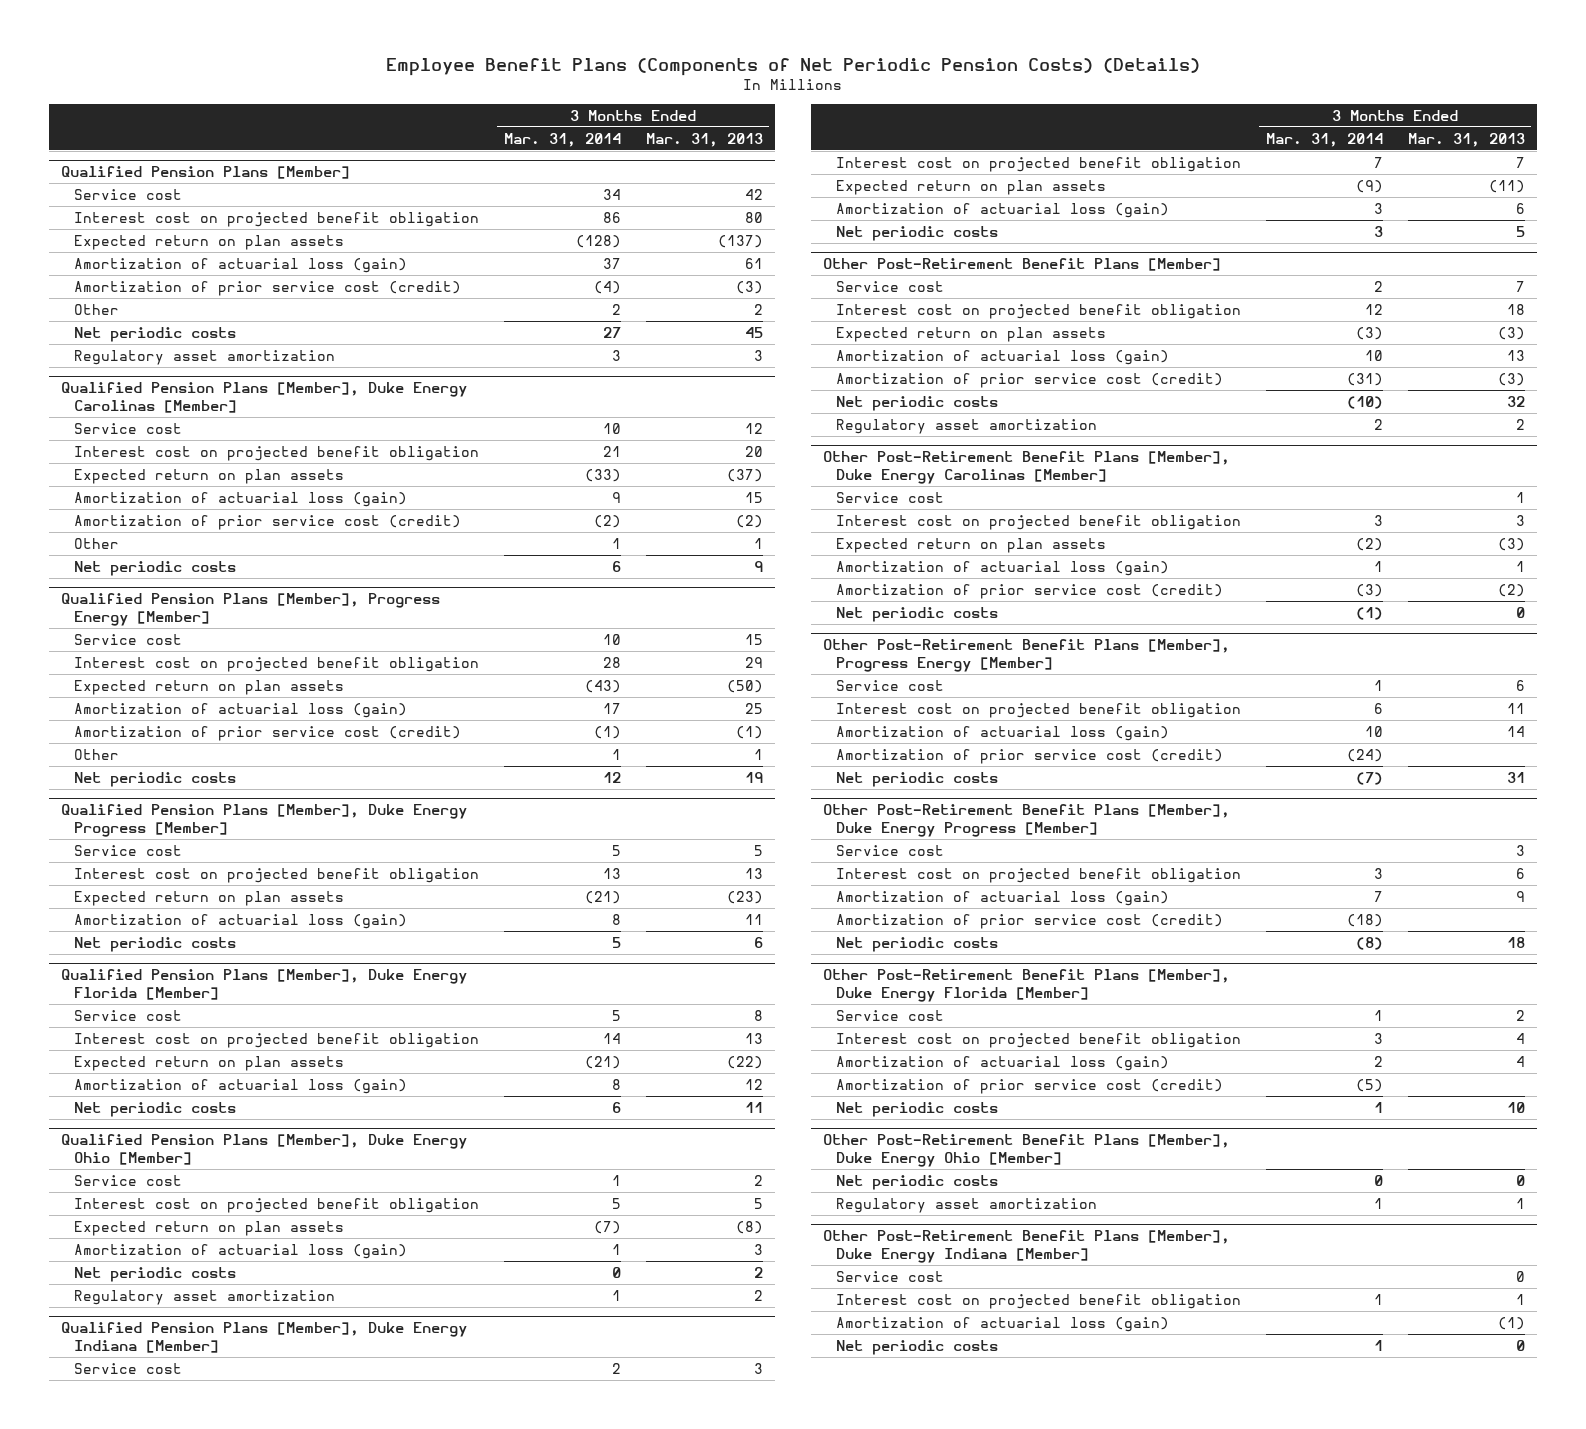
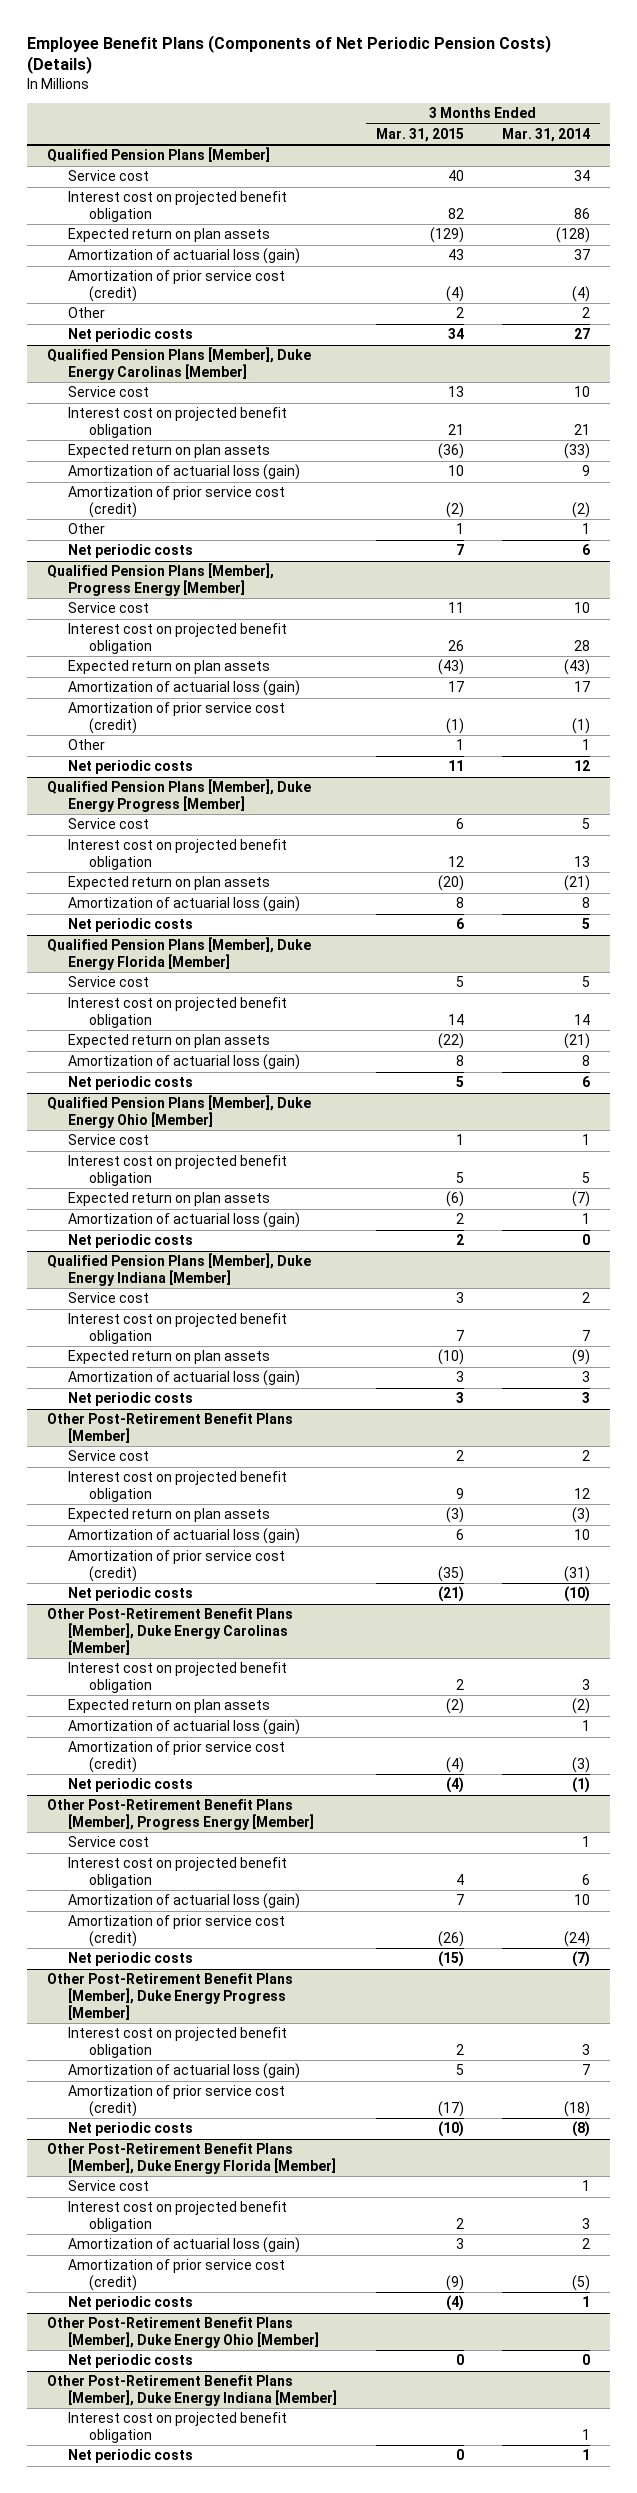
[645,132,763,147] Mar. 31, 2013 -> none
none -> [375,127,464,142] Mar. 31, 2015
[73,349,335,365] Regulatory asset amortization -> none
[73,1289,335,1305] Regulatory asset amortization -> none
[835,418,1097,434] Regulatory asset amortization -> none
[835,491,944,503] Service cost -> none
[835,844,944,856] Service cost -> none
[835,1197,1097,1213] Regulatory asset amortization -> none
[835,1270,944,1282] Service cost -> none
[835,1316,1169,1332] Amortization of actuarial loss (gain) -> none

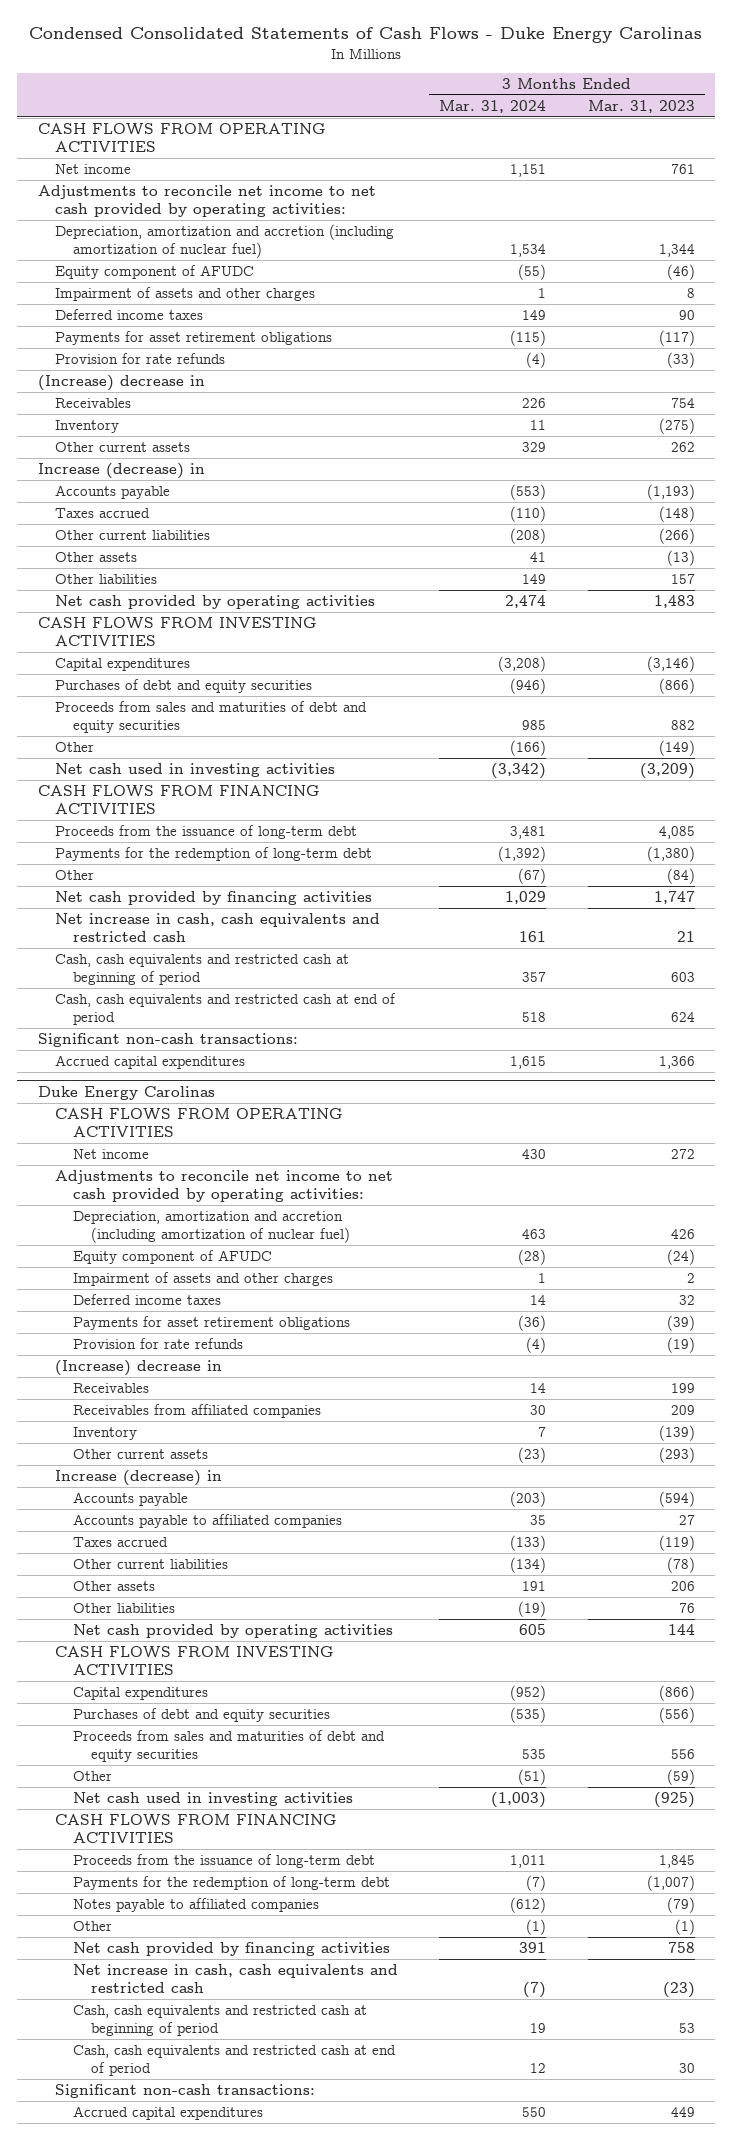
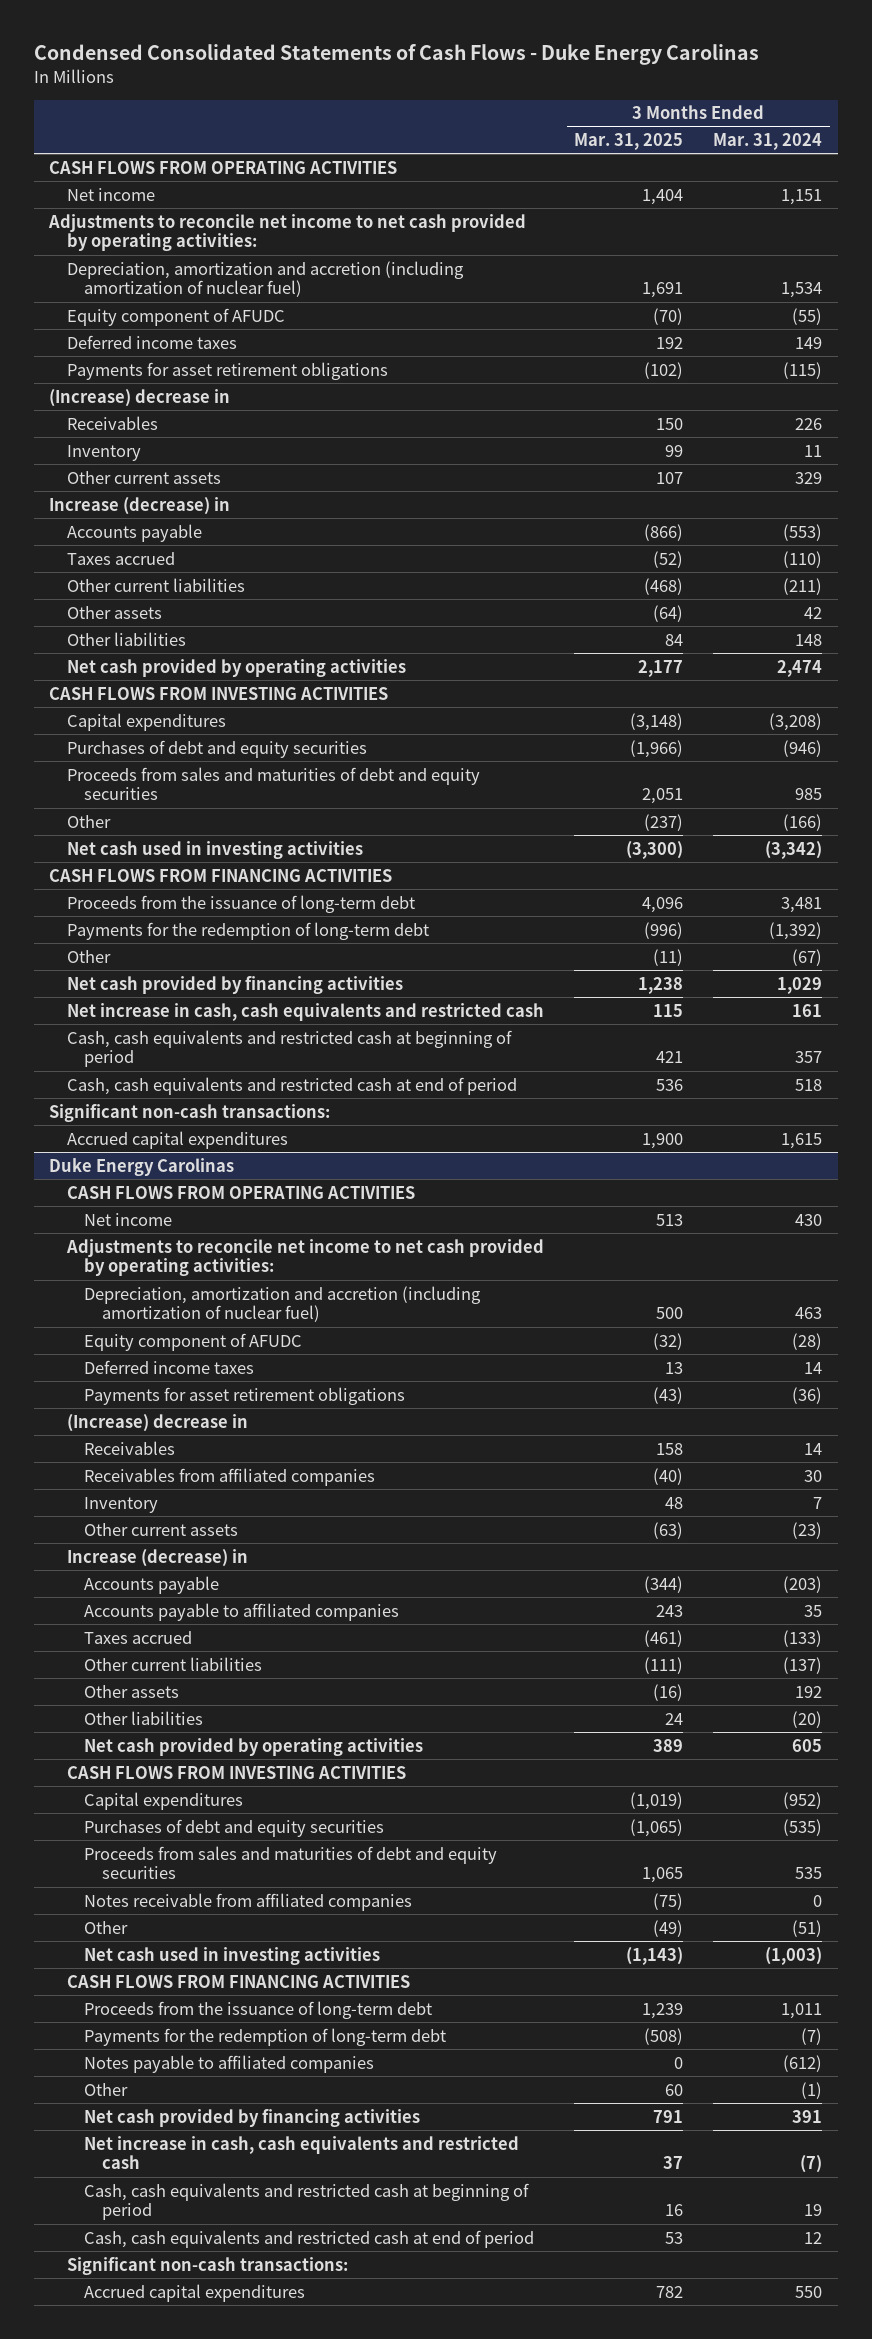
[587,99,695,113] Mar. 31, 2023 -> none
none -> [574,132,684,150] Mar. 31, 2025
[55,286,316,301] Impairment of assets and other charges -> none
[55,352,226,364] Provision for rate refunds -> none
[510,527,547,544] (208) -> [783,577,823,595] (211)
[530,551,547,562] 41 -> [804,606,823,619] 42
[522,573,547,584] 149 -> [795,633,823,646] 148
[73,1271,334,1286] Impairment of assets and other charges -> none
[73,1337,244,1349] Provision for rate refunds -> none
[510,1556,547,1573] (134) -> [783,1656,823,1674] (137)
[522,1580,547,1591] 191 -> [795,1685,823,1698] 192
[518,1600,547,1617] (19) -> [792,1710,823,1728] (20)
none -> [84,1892,413,1911] Notes receivable from affiliated companies

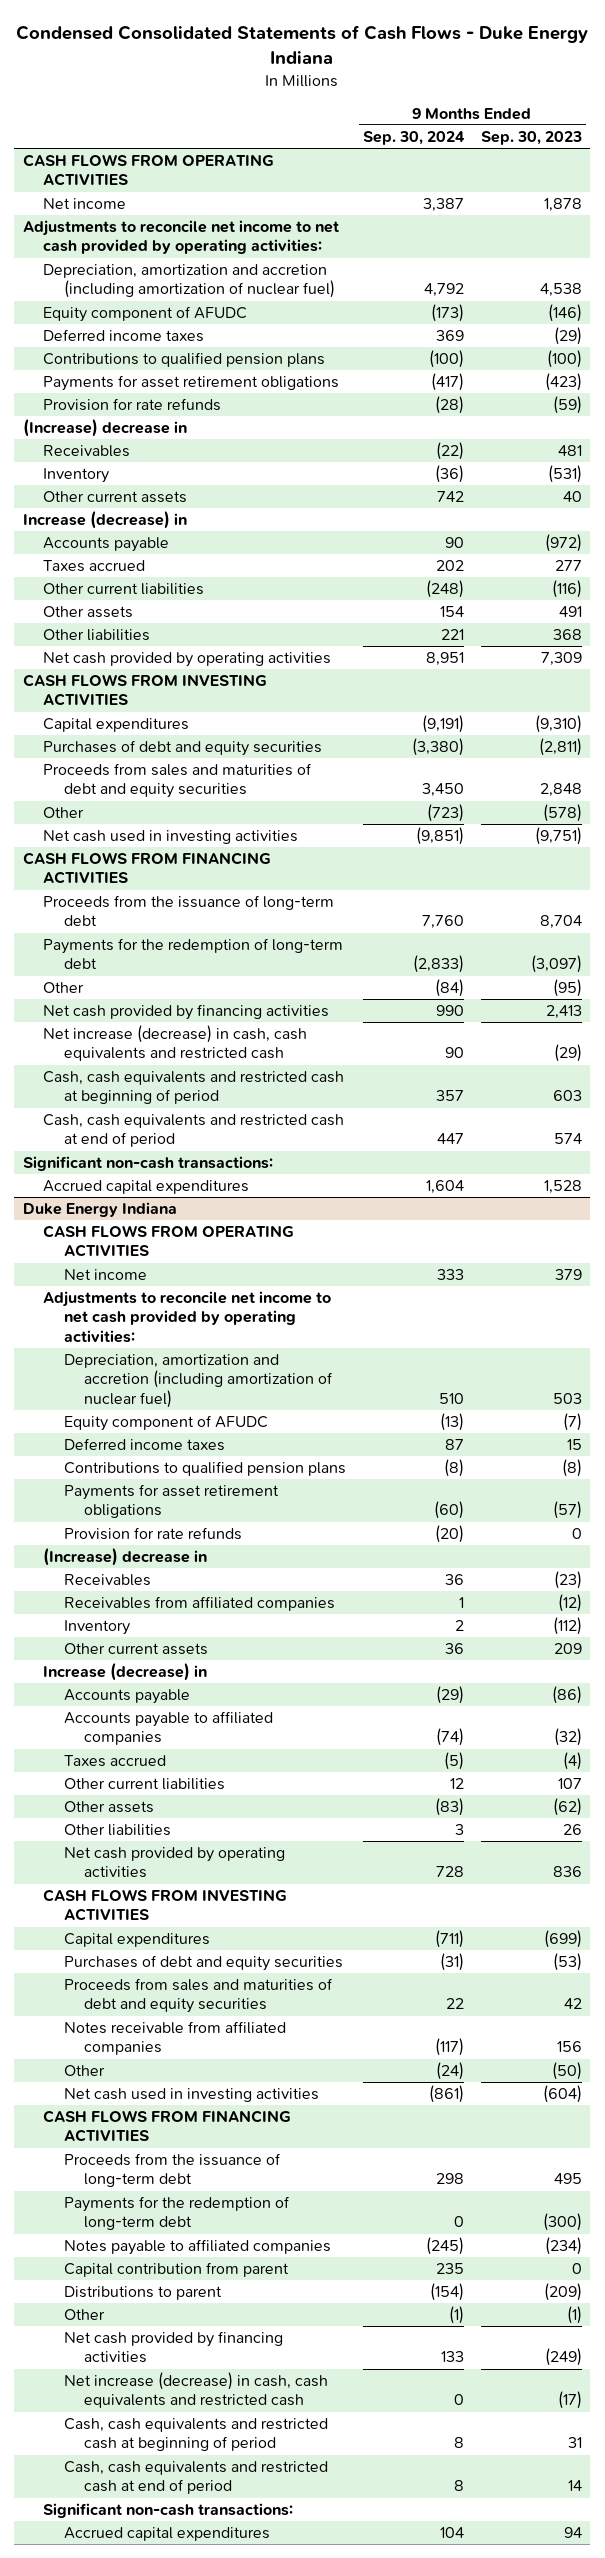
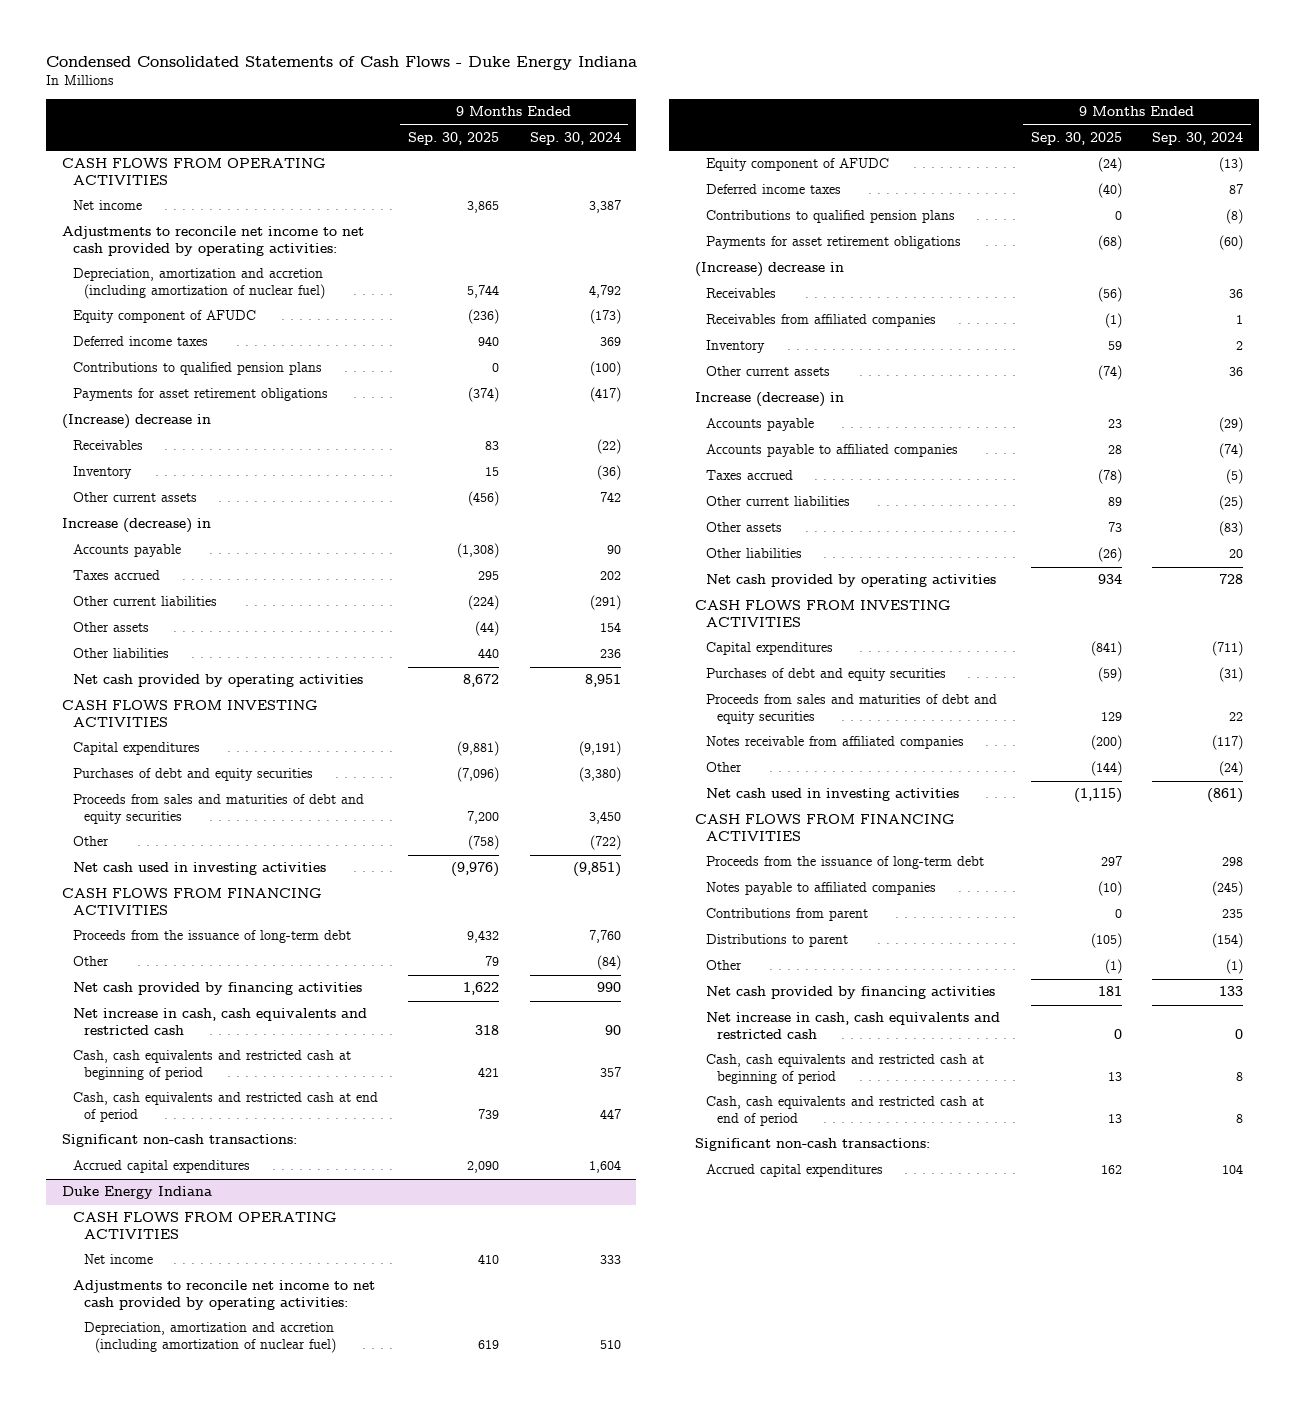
[480,131,582,146] Sep. 30, 2023 -> none
none -> [408,131,500,145] Sep. 30, 2025
[43,398,222,412] Provision for rate refunds -> none
[425,580,464,599] (248) -> [589,595,621,611] (291)
[440,629,464,641] 221 -> [599,649,621,659] 236
[426,804,464,823] (723) -> [589,835,621,851] (722)
[43,938,344,970] Payments for the redemption of long-term debt -> none
[43,1025,308,1062] Net increase (decrease) in cash, cash equivalents and restricted cash -> [72,1008,367,1035] Net increase in cash, cash equivalents and restricted cash
[63,1527,242,1541] Provision for rate refunds -> none
[449,1778,464,1790] 12 -> [1219,495,1244,511] (25)
[454,1824,464,1836] 3 -> [1229,549,1244,559] 20
[63,2196,290,2231] Payments for the redemption of long-term debt -> none
[63,2262,289,2278] Capital contribution from parent -> [706,908,869,922] Contributions from parent
[63,2372,328,2409] Net increase (decrease) in cash, cash equivalents and restricted cash -> [706,1012,1001,1039] Net increase in cash, cash equivalents and restricted cash

